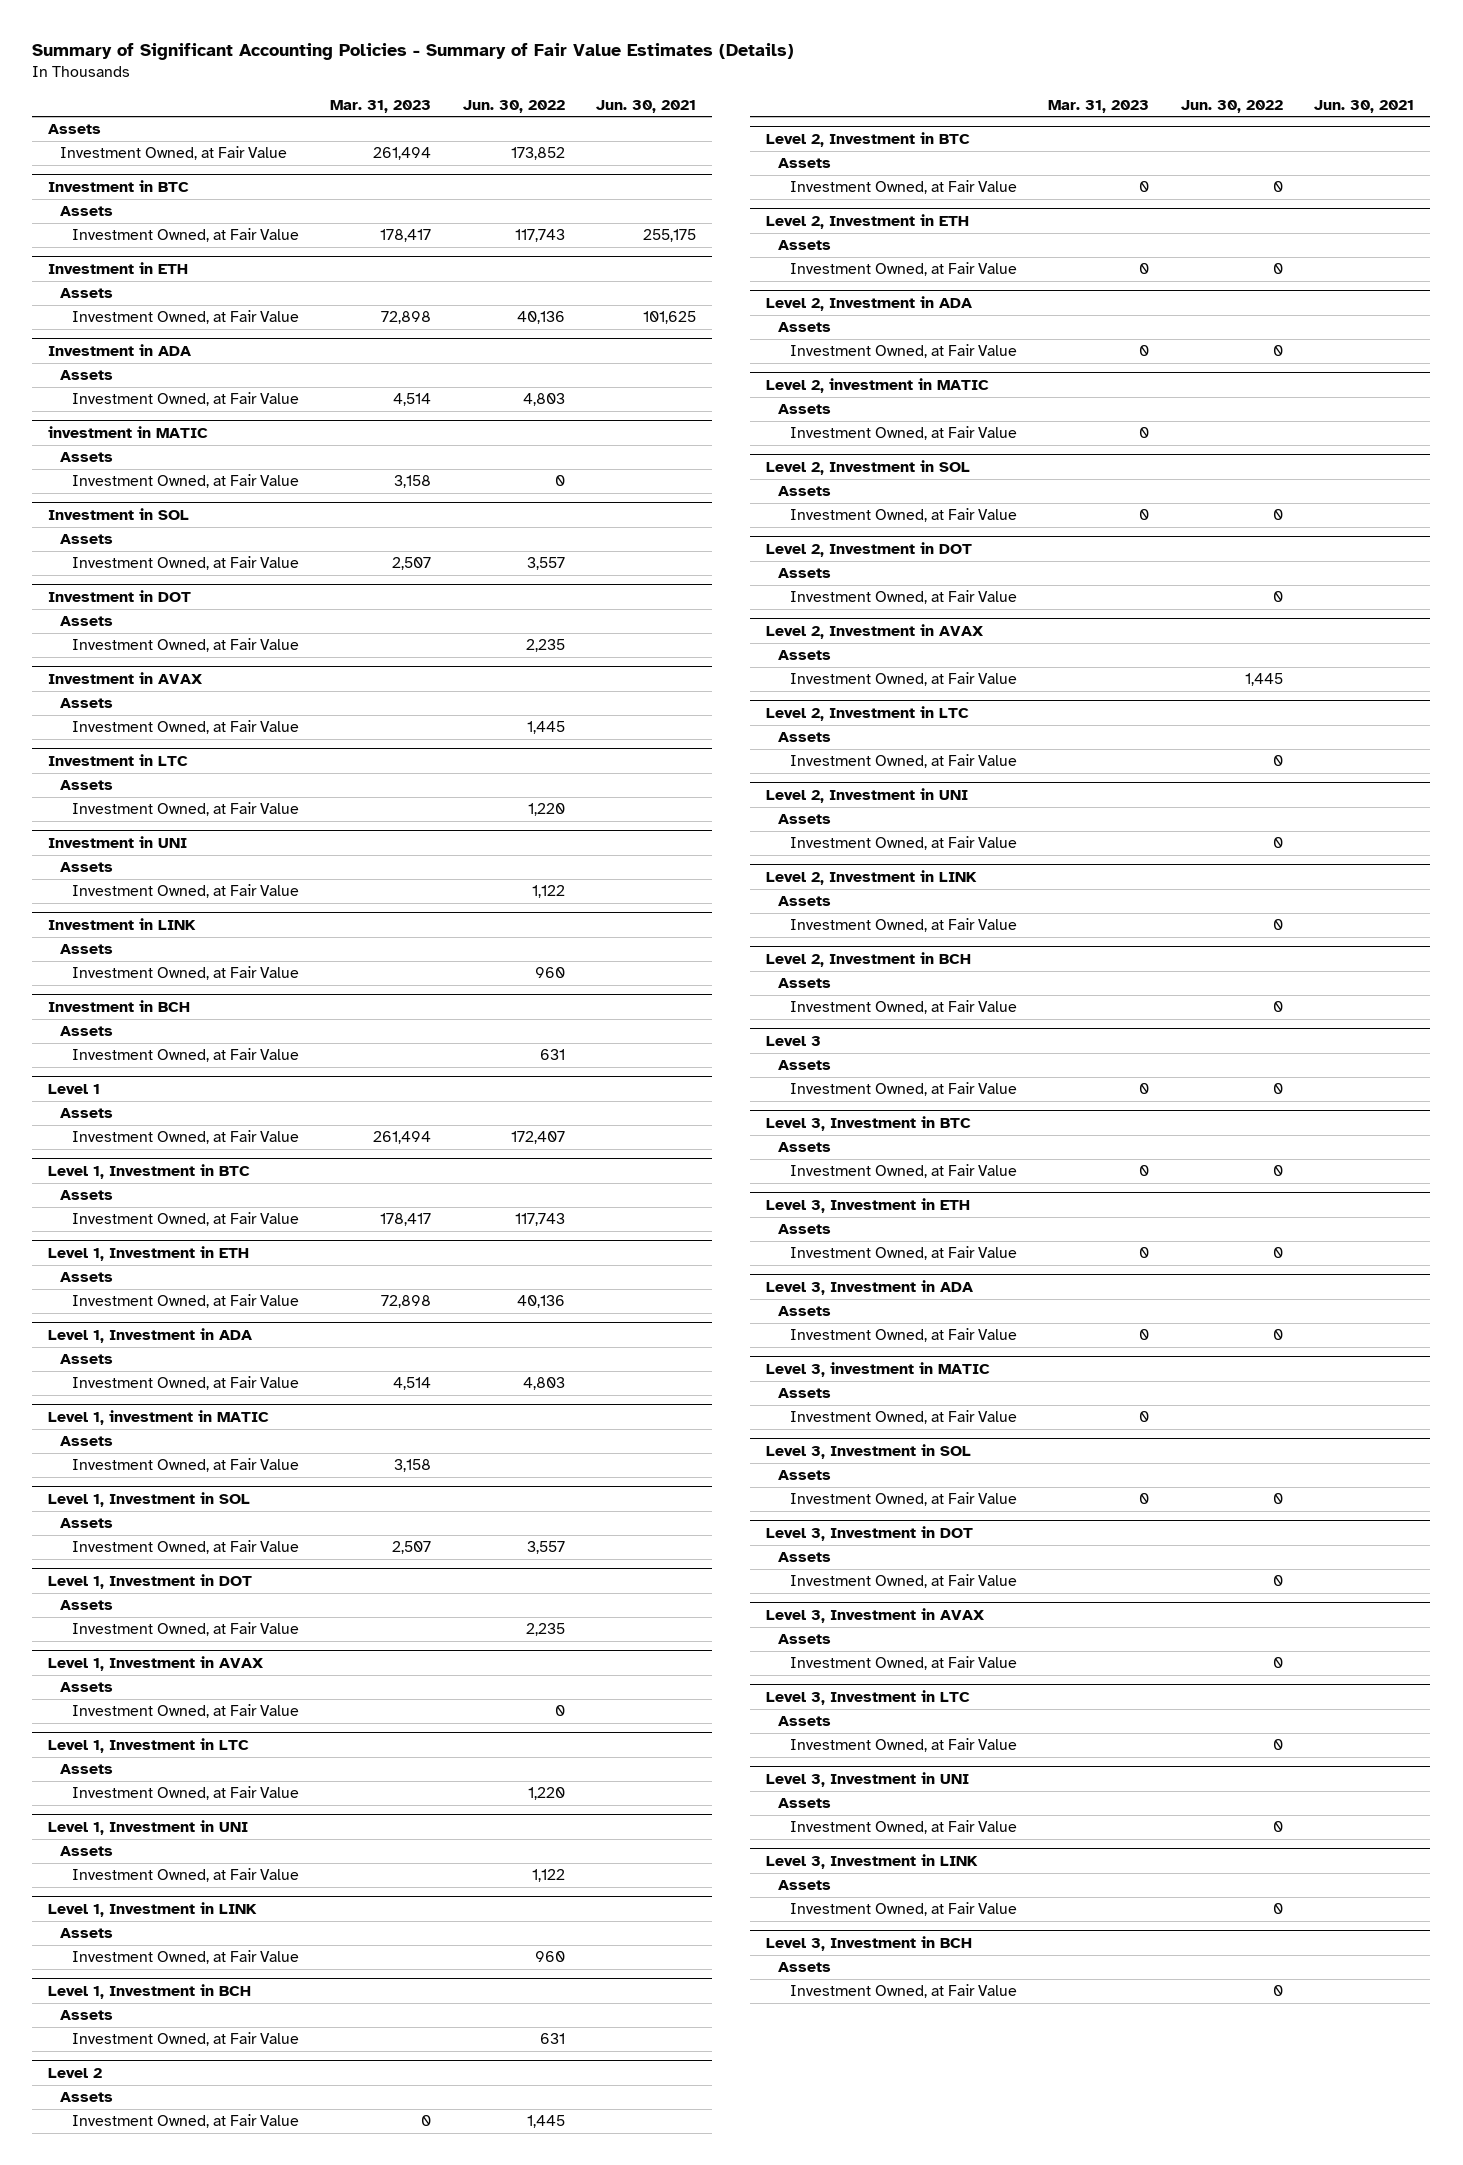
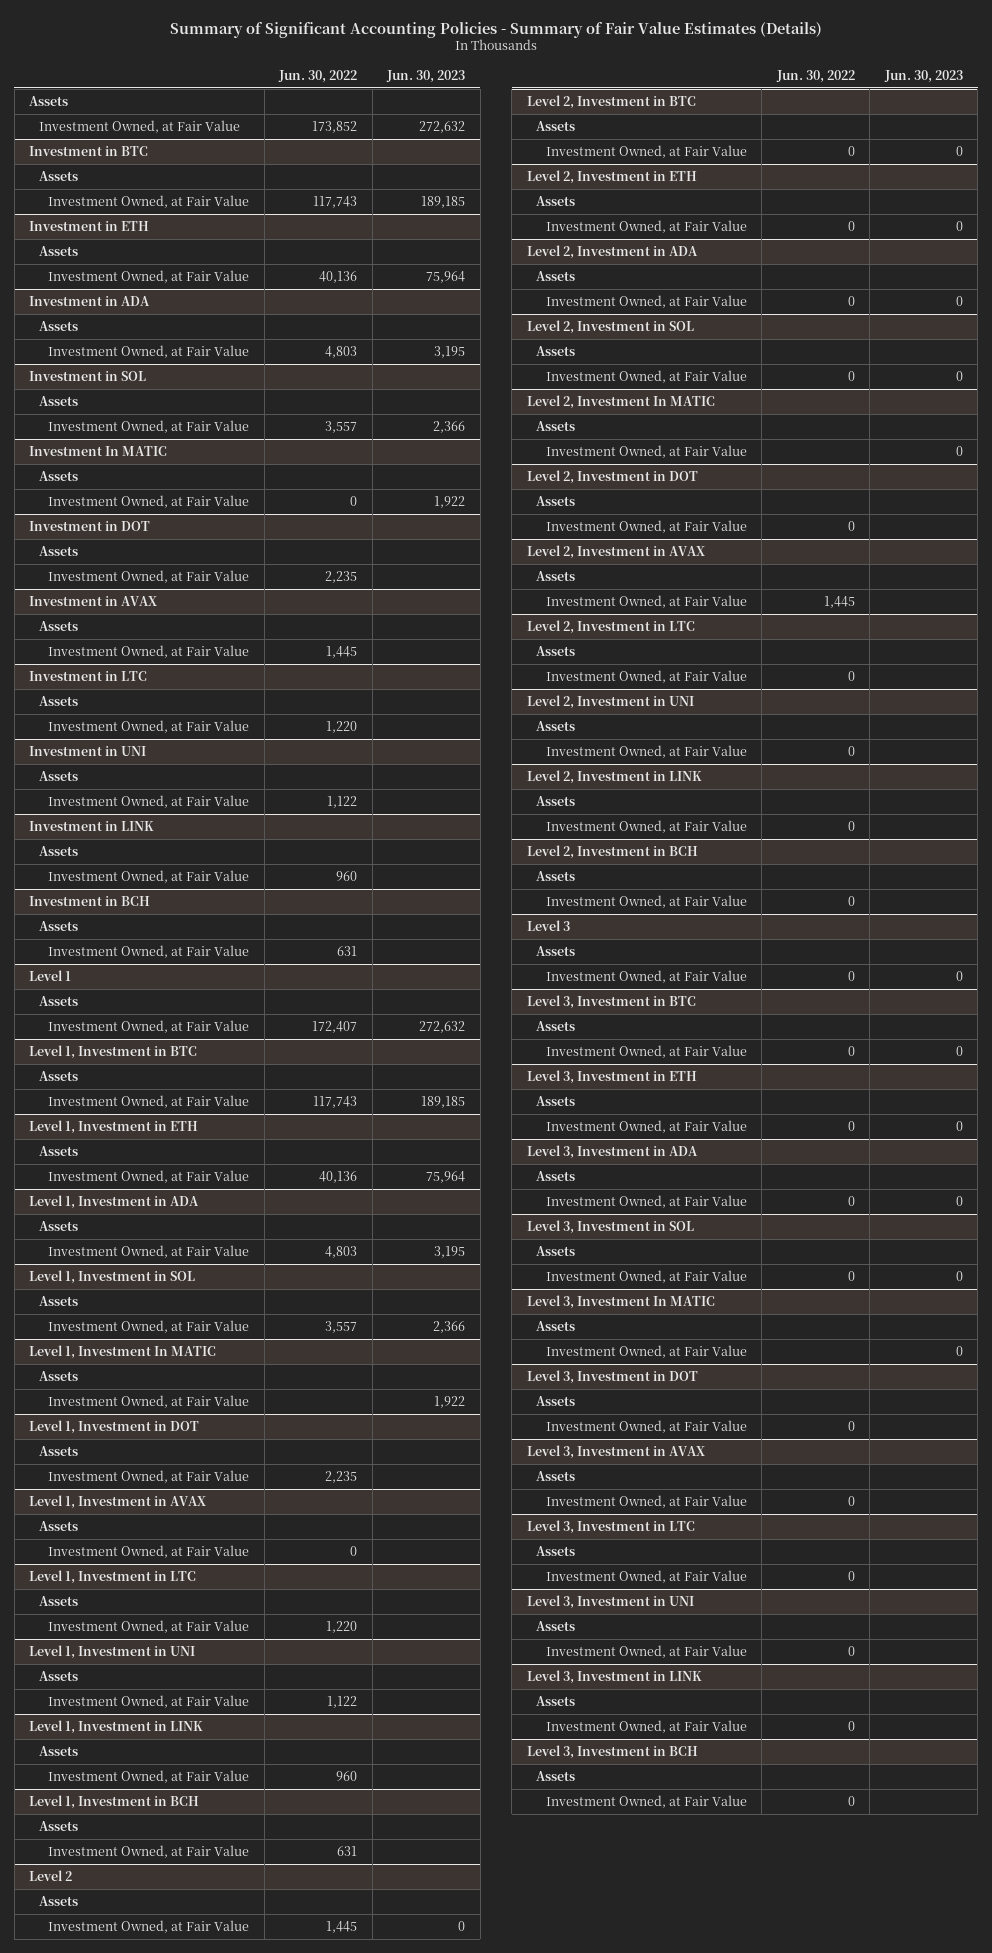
[330,99,432,113] Mar. 31, 2023 -> none
[596,99,697,113] Jun. 30, 2021 -> none
none -> [386,69,466,83] Jun. 30, 2023
[48,426,209,439] investment in MATIC -> none
[59,452,113,463] Assets -> none
[71,474,299,489] Investment Owned, at Fair Value -> none
none -> [29,446,168,457] Investment In MATIC
none -> [38,471,78,482] Assets
none -> [48,495,250,509] Investment Owned, at Fair Value
[48,1410,270,1426] Level 1, investment in MATIC -> none
[59,1436,113,1447] Assets -> none
[71,1458,299,1473] Investment Owned, at Fair Value -> none
none -> [29,1345,217,1360] Level 1, Investment In MATIC
none -> [38,1371,78,1382] Assets
none -> [48,1395,250,1409] Investment Owned, at Fair Value
[766,378,990,394] Level 2, investment in MATIC -> none
[777,404,831,415] Assets -> none
[789,426,1017,441] Investment Owned, at Fair Value -> none
none -> [526,395,715,410] Level 2, Investment In MATIC
none -> [536,421,576,432] Assets
none -> [545,445,747,459] Investment Owned, at Fair Value
[766,1362,991,1378] Level 3, investment in MATIC -> none
[777,1388,831,1399] Assets -> none
[789,1410,1017,1425] Investment Owned, at Fair Value -> none
none -> [526,1295,715,1310] Level 3, Investment In MATIC
none -> [536,1321,576,1332] Assets
none -> [545,1345,747,1359] Investment Owned, at Fair Value

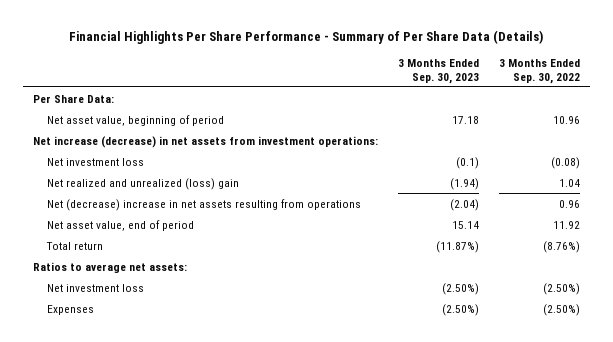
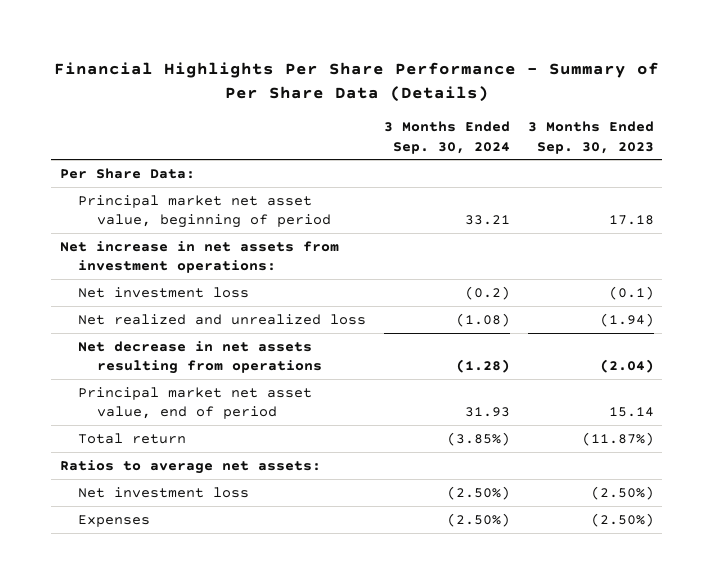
[498,58,580,84] 3 Months Ended Sep. 30, 2022 -> none
none -> [383,121,510,154] 3 Months Ended Sep. 30, 2024
[46,114,224,126] Net asset value, beginning of period -> [78,194,331,229] Principal market net asset value, beginning of period
[32,135,378,148] Net increase (decrease) in net assets from investment operations: -> [59,240,339,274] Net increase in net assets from investment operations:
[46,177,239,190] Net realized and unrealized (loss) gain -> [78,313,367,325] Net realized and unrealized loss
[46,198,361,211] Net (decrease) increase in net assets resulting from operations -> [78,340,322,375] Net decrease in net assets resulting from operations
[46,219,194,231] Net asset value, end of period -> [78,386,313,420] Principal market net asset value, end of period

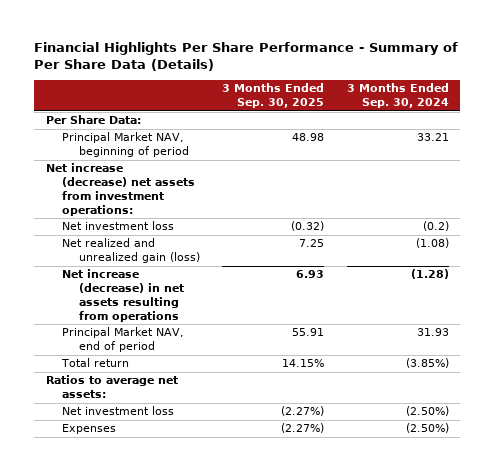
[527,121,654,154] 3 Months Ended Sep. 30, 2023 -> none
none -> [222,83,325,109] 3 Months Ended Sep. 30, 2025
[78,194,331,229] Principal market net asset value, beginning of period -> [62,132,190,158] Principal Market NAV, beginning of period
[59,240,339,274] Net increase in net assets from investment operations: -> [45,163,196,216] Net increase (decrease) net assets from investment operations:
[78,313,367,325] Net realized and unrealized loss -> [62,238,201,264] Net realized and unrealized gain (loss)
[78,340,322,375] Net decrease in net assets resulting from operations -> [62,269,185,322] Net increase (decrease) in net assets resulting from operations
[78,386,313,420] Principal market net asset value, end of period -> [62,327,185,353] Principal Market NAV, end of period

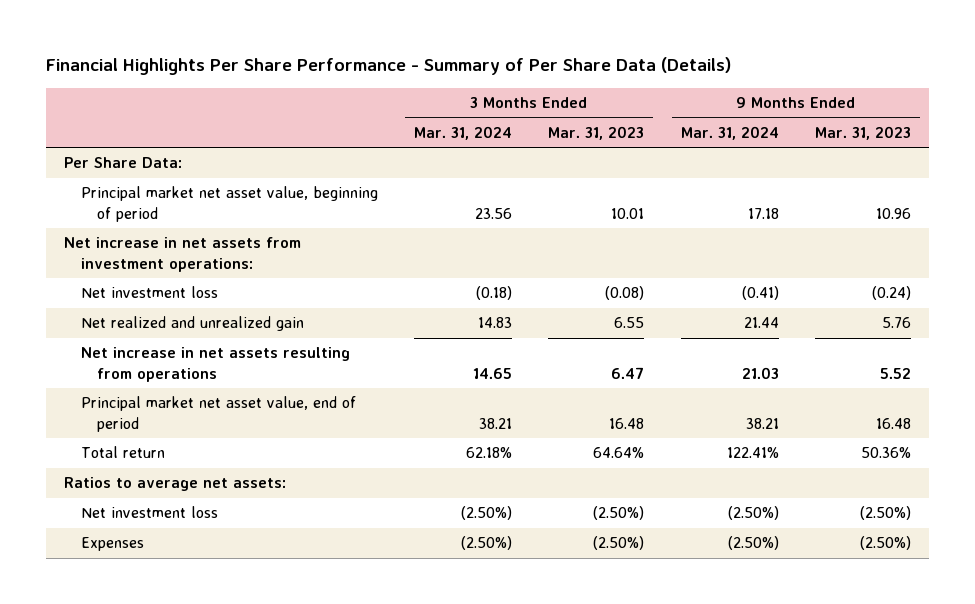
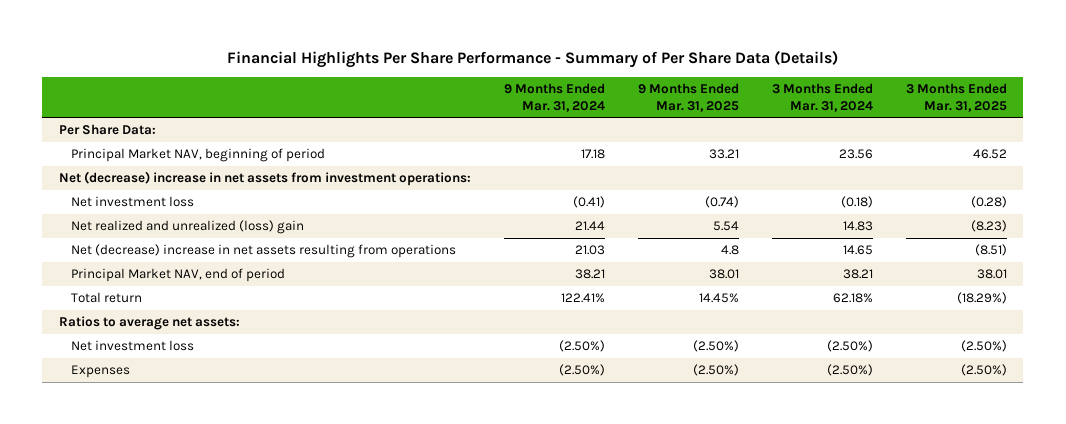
[548,125,645,140] Mar. 31, 2023 -> none
[814,125,911,140] Mar. 31, 2023 -> none
none -> [637,83,739,112] 9 Months Ended Mar. 31, 2025
none -> [905,83,1007,112] 3 Months Ended Mar. 31, 2025
[80,186,378,222] Principal market net asset value, beginning of period -> [71,148,326,163] Principal Market NAV, beginning of period
[64,237,302,272] Net increase in net assets from investment operations: -> [58,171,471,187] Net (decrease) increase in net assets from investment operations:
[80,316,304,332] Net realized and unrealized gain -> [71,220,305,235] Net realized and unrealized (loss) gain
[80,347,350,382] Net increase in net assets resulting from operations -> [71,244,457,259] Net (decrease) increase in net assets resulting from operations
[80,396,356,432] Principal market net asset value, end of period -> [71,268,286,283] Principal Market NAV, end of period

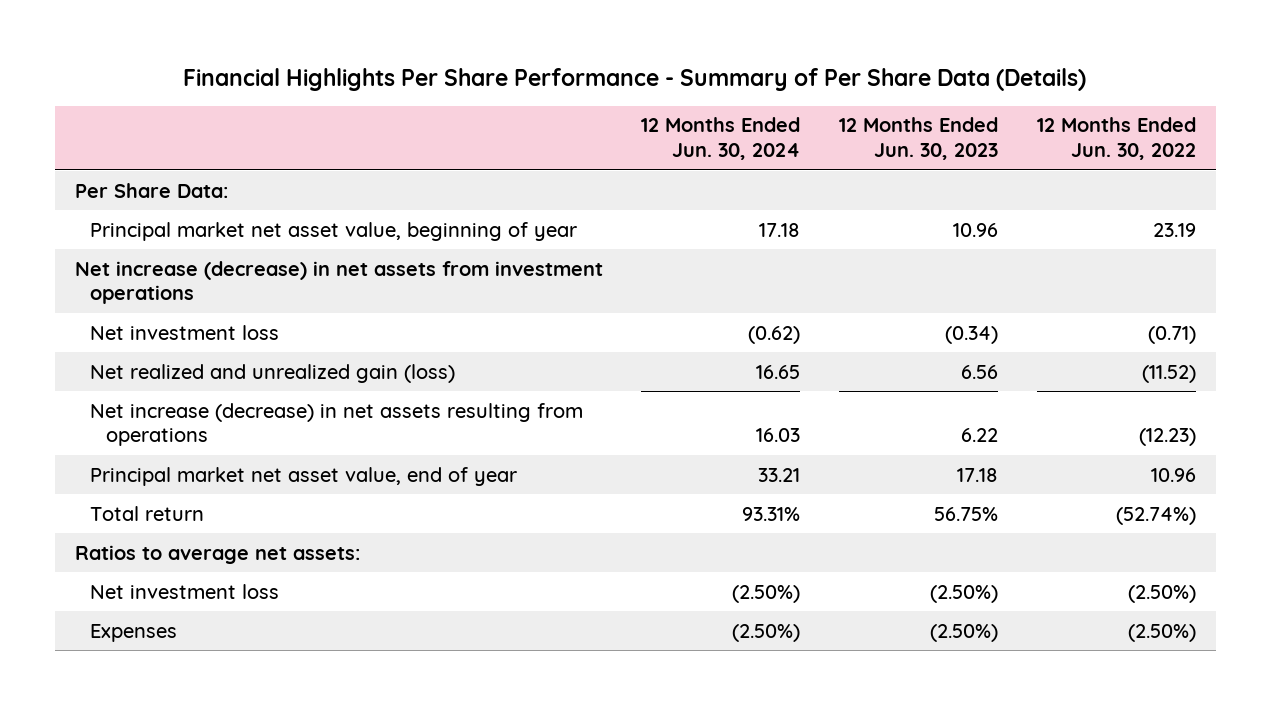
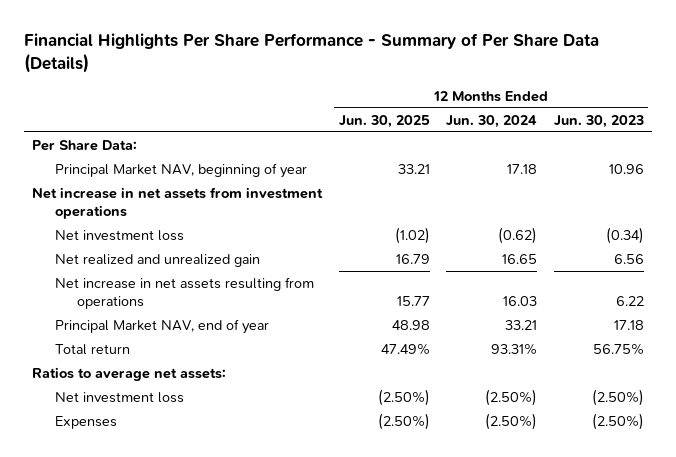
[1037,117,1197,161] 12 Months Ended Jun. 30, 2022 -> none
none -> [338,114,430,128] Jun. 30, 2025
[90,221,578,241] Principal market net asset value, beginning of year -> [54,162,307,178] Principal Market NAV, beginning of year
[74,260,603,305] Net increase (decrease) in net assets from investment operations -> [31,186,323,219] Net increase in net assets from investment operations
[90,363,456,383] Net realized and unrealized gain (loss) -> [54,253,260,267] Net realized and unrealized gain
[90,402,584,447] Net increase (decrease) in net assets resulting from operations -> [54,276,314,309] Net increase in net assets resulting from operations
[90,466,518,486] Principal market net asset value, end of year -> [54,318,269,334] Principal Market NAV, end of year

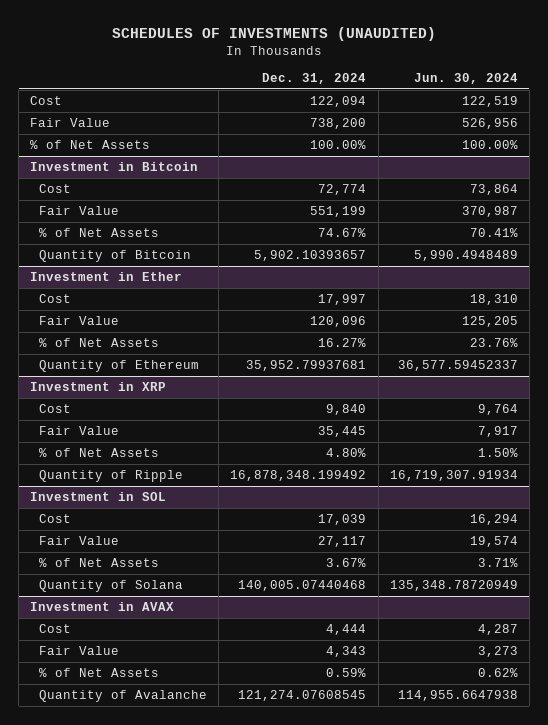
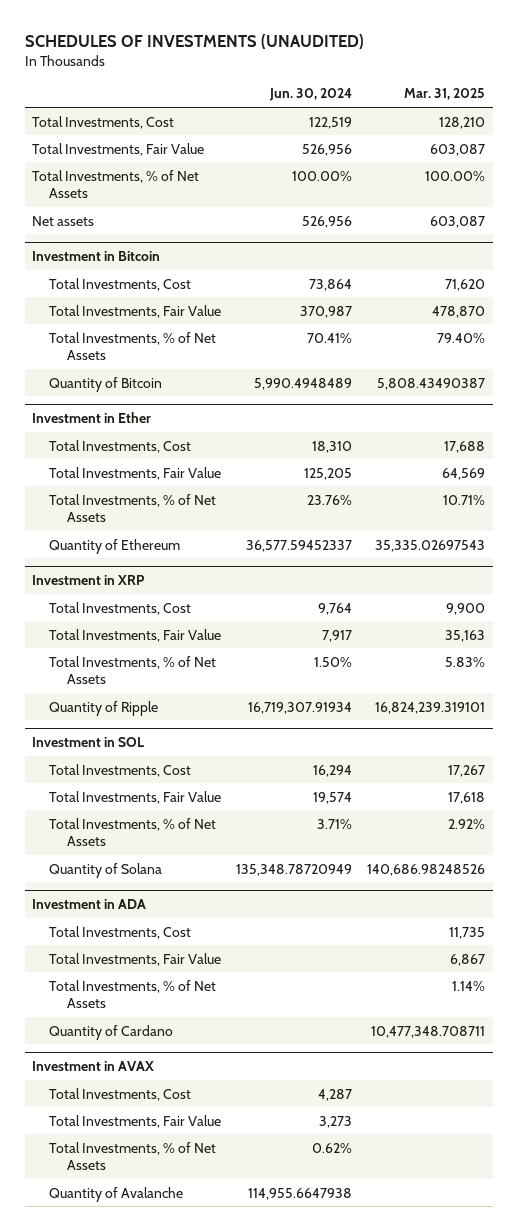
[262,73,367,85] Dec. 31, 2024 -> none
none -> [404,88,486,101] Mar. 31, 2025
[30,95,63,105] Cost -> [32,115,175,129] Total Investments, Cost
[30,117,111,127] Fair Value -> [32,142,205,156] Total Investments, Fair Value
[30,139,151,149] % of Net Assets -> [32,169,200,198] Total Investments, % of Net Assets
none -> [32,215,95,226] Net assets
[39,183,72,193] Cost -> [49,277,192,291] Total Investments, Cost
[39,205,120,215] Fair Value -> [49,304,222,318] Total Investments, Fair Value
[39,227,160,237] % of Net Assets -> [49,331,217,360] Total Investments, % of Net Assets
[39,293,72,303] Cost -> [49,439,192,453] Total Investments, Cost
[39,315,120,325] Fair Value -> [49,466,222,480] Total Investments, Fair Value
[39,337,160,347] % of Net Assets -> [49,493,217,522] Total Investments, % of Net Assets
[39,403,72,413] Cost -> [49,601,192,615] Total Investments, Cost
[39,425,120,435] Fair Value -> [49,628,222,642] Total Investments, Fair Value
[39,447,160,457] % of Net Assets -> [49,655,217,684] Total Investments, % of Net Assets
[39,513,72,523] Cost -> [49,763,192,777] Total Investments, Cost
[39,535,120,545] Fair Value -> [49,790,222,804] Total Investments, Fair Value
[39,557,160,567] % of Net Assets -> [49,817,217,846] Total Investments, % of Net Assets
none -> [32,899,147,910] Investment in ADA
none -> [49,925,192,939] Total Investments, Cost
none -> [49,952,222,966] Total Investments, Fair Value
none -> [49,979,217,1008] Total Investments, % of Net Assets
none -> [49,1024,174,1040] Quantity of Cardano
[39,623,72,633] Cost -> [49,1087,192,1101] Total Investments, Cost
[39,645,120,655] Fair Value -> [49,1114,222,1128] Total Investments, Fair Value
[39,667,160,677] % of Net Assets -> [49,1141,217,1170] Total Investments, % of Net Assets

